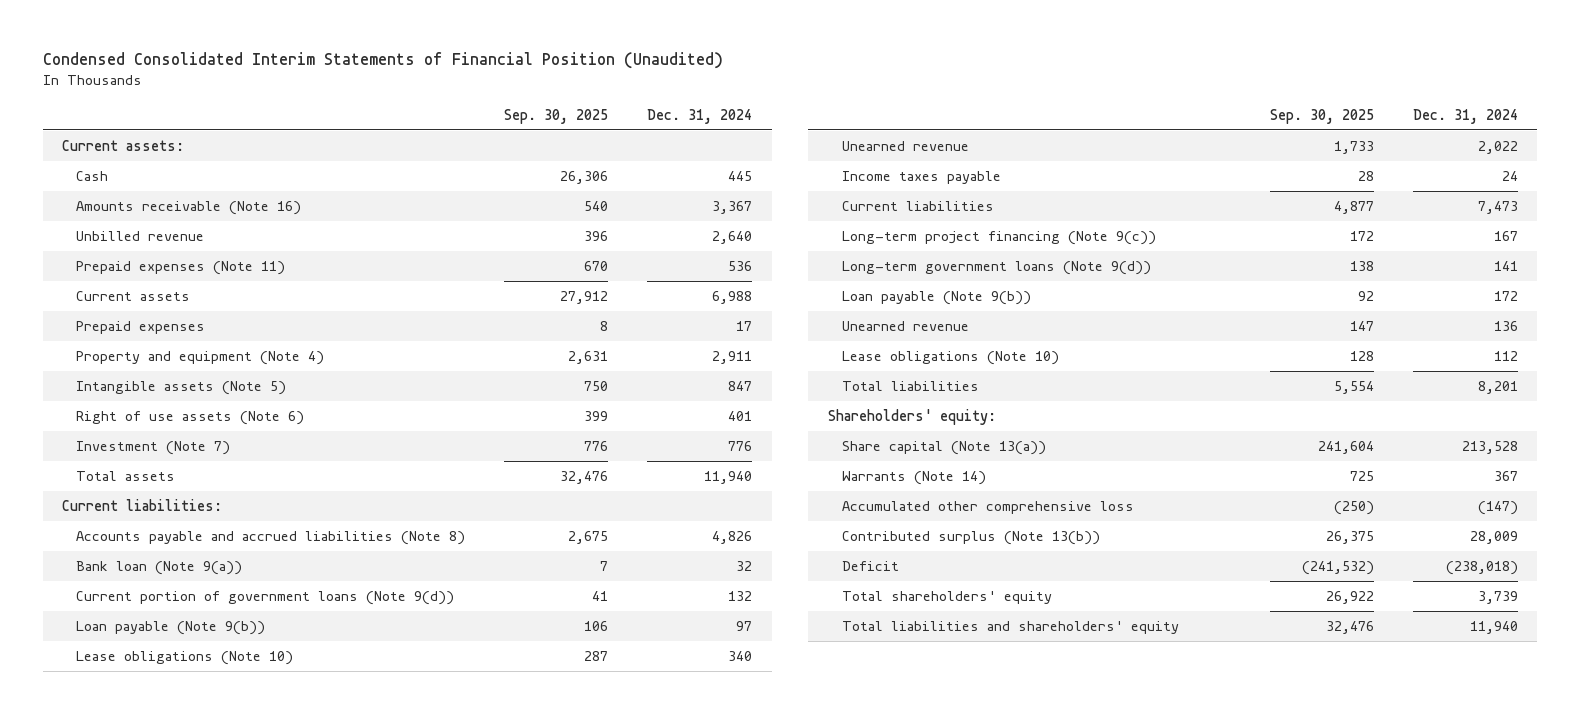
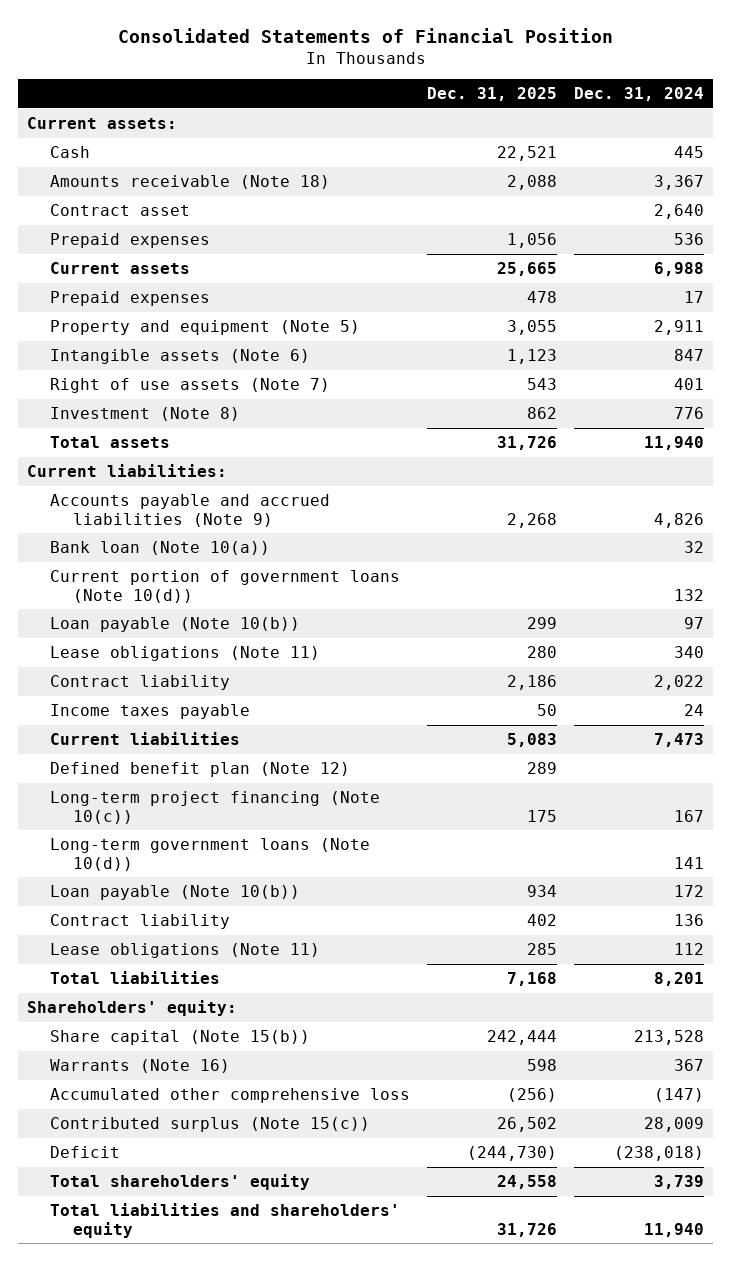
[42,52,723,70] Condensed Consolidated Interim Statements of Financial Position (Unaudited) -> [117,27,613,43] Consolidated Statements of Financial Position
[504,108,609,124] Sep. 30, 2025 -> none
none -> [427,87,558,102] Dec. 31, 2025
[76,201,302,216] Amounts receivable (Note 16) -> [49,174,330,189] Amounts receivable (Note 18)
[76,231,205,242] Unbilled revenue -> [49,203,190,216] Contract asset
[76,261,286,276] Prepaid expenses (Note 11) -> [49,232,210,248] Prepaid expenses
[76,351,325,366] Property and equipment (Note 4) -> [49,319,360,335] Property and equipment (Note 5)
[76,381,287,396] Intangible assets (Note 5) -> [49,348,310,364] Intangible assets (Note 6)
[76,411,305,426] Right of use assets (Note 6) -> [49,377,330,393] Right of use assets (Note 7)
[76,441,231,456] Investment (Note 7) -> [49,406,240,421] Investment (Note 8)
[76,531,466,546] Accounts payable and accrued liabilities (Note 8) -> [49,493,330,527] Accounts payable and accrued liabilities (Note 9)
[76,561,243,576] Bank loan (Note 9(a)) -> [49,540,270,555] Bank loan (Note 10(a))
[76,591,455,606] Current portion of government loans (Note 9(d)) -> [49,569,400,603] Current portion of government loans (Note 10(d))
[76,621,266,636] Loan payable (Note 9(b)) -> [49,616,300,632] Loan payable (Note 10(b))
[76,651,294,666] Lease obligations (Note 10) -> [49,645,320,661] Lease obligations (Note 11)
[841,141,969,152] Unearned revenue -> [49,674,230,690] Contract liability
none -> [49,761,350,777] Defined benefit plan (Note 12)
[841,231,1156,246] Long-term project financing (Note 9(c)) -> [49,790,380,824] Long-term project financing (Note 10(c))
[841,261,1151,276] Long-term government loans (Note 9(d)) -> [49,837,370,871] Long-term government loans (Note 10(d))
[841,291,1031,306] Loan payable (Note 9(b)) -> [49,884,300,900] Loan payable (Note 10(b))
[841,321,969,332] Unearned revenue -> [49,913,230,929] Contract liability
[841,351,1059,366] Lease obligations (Note 10) -> [49,942,320,958] Lease obligations (Note 11)
[841,441,1046,456] Share capital (Note 13(a)) -> [49,1029,310,1045] Share capital (Note 15(b))
[841,471,986,486] Warrants (Note 14) -> [49,1058,230,1073] Warrants (Note 16)
[841,531,1100,546] Contributed surplus (Note 13(b)) -> [49,1116,370,1132] Contributed surplus (Note 15(c))

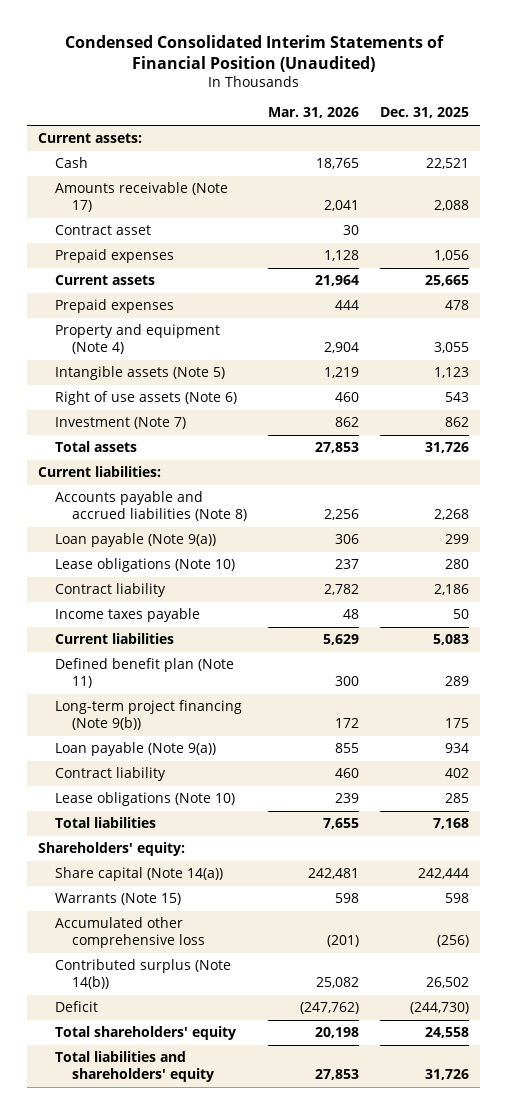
[117,27,613,43] Consolidated Statements of Financial Position -> [64,34,444,72] Condensed Consolidated Interim Statements of Financial Position (Unaudited)
[574,87,705,102] Dec. 31, 2024 -> none
none -> [268,107,360,119] Mar. 31, 2026
[49,174,330,189] Amounts receivable (Note 18) -> [55,182,229,213] Amounts receivable (Note 17)
[49,319,360,335] Property and equipment (Note 5) -> [55,324,221,355] Property and equipment (Note 4)
[49,348,310,364] Intangible assets (Note 6) -> [55,366,226,381] Intangible assets (Note 5)
[49,377,330,393] Right of use assets (Note 7) -> [55,391,238,406] Right of use assets (Note 6)
[49,406,240,421] Investment (Note 8) -> [55,417,187,430] Investment (Note 7)
[49,540,270,555] Bank loan (Note 10(a)) -> none
[49,569,400,603] Current portion of government loans (Note 10(d)) -> none
[49,493,330,527] Accounts payable and accrued liabilities (Note 9) -> [55,491,248,522] Accounts payable and accrued liabilities (Note 8)
[49,616,300,632] Loan payable (Note 10(b)) -> [55,533,217,548] Loan payable (Note 9(a))
[49,645,320,661] Lease obligations (Note 11) -> [55,558,236,573] Lease obligations (Note 10)
[49,837,370,871] Long-term government loans (Note 10(d)) -> none
[49,761,350,777] Defined benefit plan (Note 12) -> [55,658,235,689] Defined benefit plan (Note 11)
[49,790,380,824] Long-term project financing (Note 10(c)) -> [55,700,243,731] Long-term project financing (Note 9(b))
[49,884,300,900] Loan payable (Note 10(b)) -> [55,742,217,757] Loan payable (Note 9(a))
[49,942,320,958] Lease obligations (Note 11) -> [55,792,236,807] Lease obligations (Note 10)
[49,1029,310,1045] Share capital (Note 15(b)) -> [55,867,224,882] Share capital (Note 14(a))
[49,1058,230,1073] Warrants (Note 16) -> [55,893,182,906] Warrants (Note 15)
[49,1116,370,1132] Contributed surplus (Note 15(c)) -> [55,959,232,990] Contributed surplus (Note 14(b))

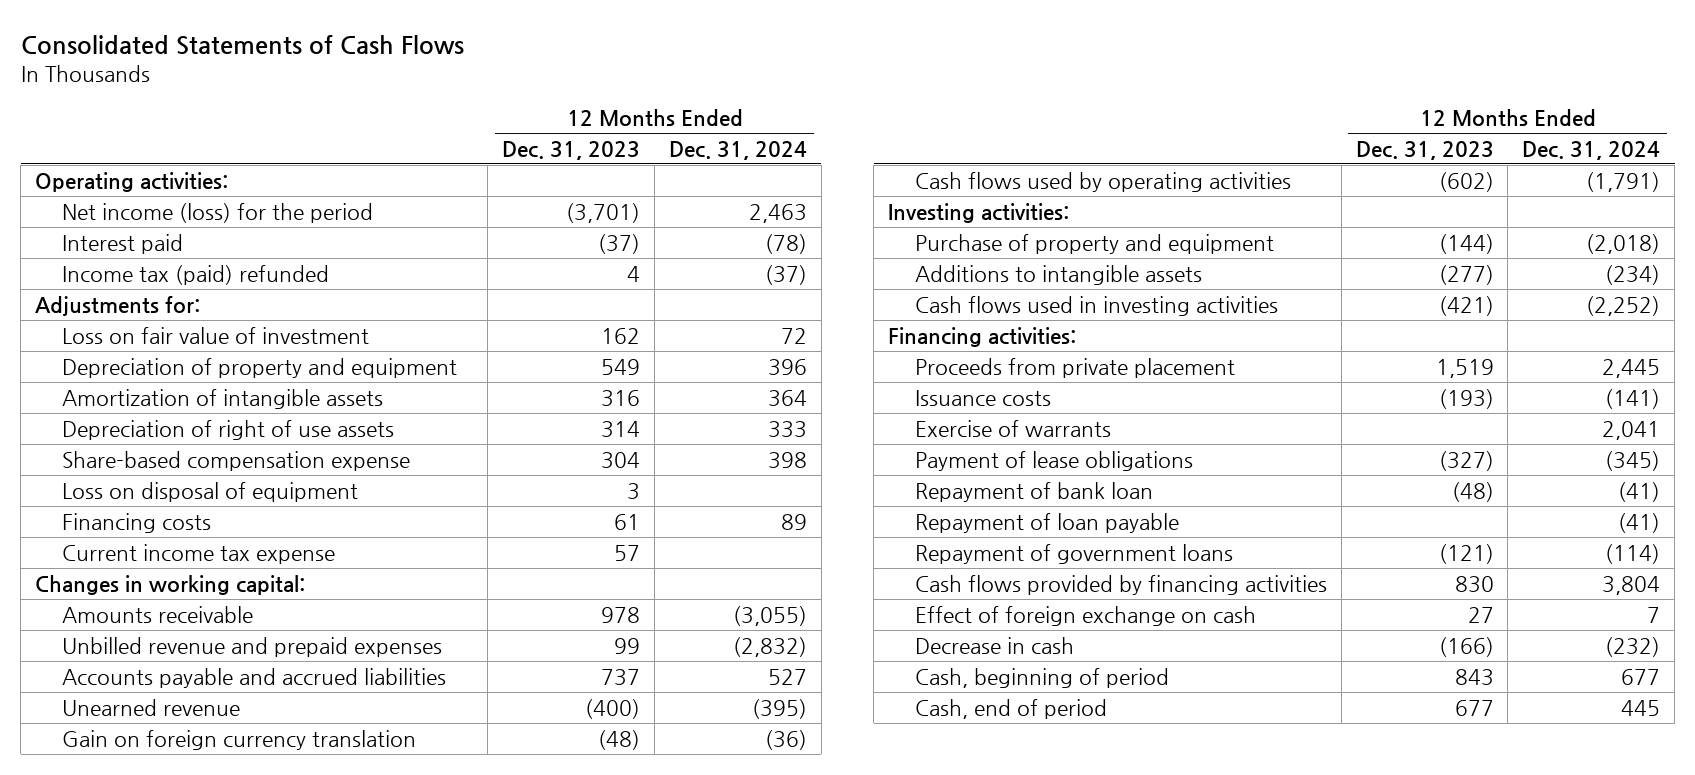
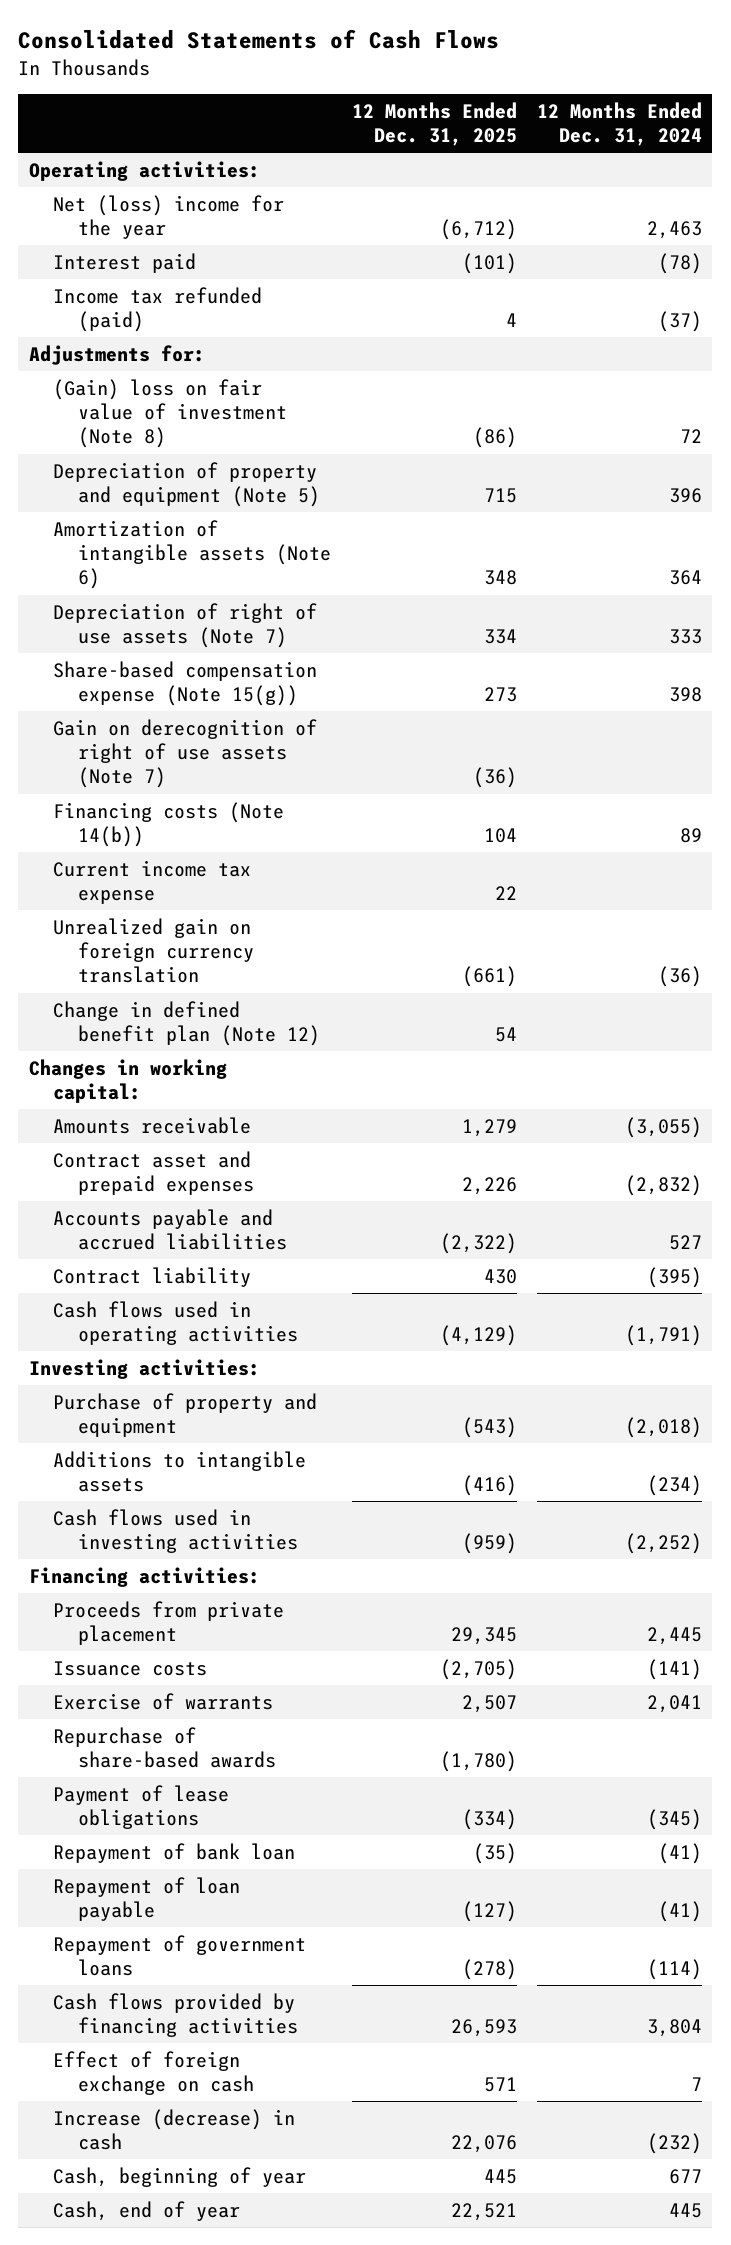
[502,140,641,160] Dec. 31, 2023 -> none
none -> [351,101,517,147] 12 Months Ended Dec. 31, 2025
[61,202,373,223] Net income (loss) for the period -> [53,194,285,240] Net (loss) income for the year
[61,264,329,285] Income tax (paid) refunded -> [53,286,263,333] Income tax refunded (paid)
[61,481,358,502] Loss on disposal of equipment -> none
[61,326,369,344] Loss on fair value of investment -> [53,378,288,449] (Gain) loss on fair value of investment (Note 8)
[61,357,457,378] Depreciation of property and equipment -> [53,461,321,508] Depreciation of property and equipment (Note 5)
[61,388,383,409] Amortization of intangible assets -> [53,519,332,590] Amortization of intangible assets (Note 6)
[61,419,394,440] Depreciation of right of use assets -> [53,602,318,649] Depreciation of right of use assets (Note 7)
[61,450,410,471] Share-based compensation expense -> [53,660,318,707] Share-based compensation expense (Note 15(g))
none -> [53,718,318,789] Gain on derecognition of right of use assets (Note 7)
[61,512,211,533] Financing costs -> [53,801,285,848] Financing costs (Note 14(b))
none -> [53,917,255,984] Unrealized gain on foreign currency translation
none -> [53,1000,321,1047] Change in defined benefit plan (Note 12)
[61,636,442,657] Unbilled revenue and prepaid expenses -> [53,1150,255,1196] Contract asset and prepaid expenses
[61,729,416,750] Gain on foreign currency translation -> none
[61,698,240,716] Unearned revenue -> [53,1266,252,1287] Contract liability
[914,171,1291,192] Cash flows used by operating activities -> [53,1300,299,1346] Cash flows used in operating activities
none -> [53,1726,277,1769] Repurchase of share-based awards
[914,636,1074,654] Decrease in cash -> [53,2108,296,2151] Increase (decrease) in cash
[914,667,1169,688] Cash, beginning of period -> [53,2166,307,2187] Cash, beginning of year
[914,698,1107,719] Cash, end of period -> [53,2200,241,2221] Cash, end of year

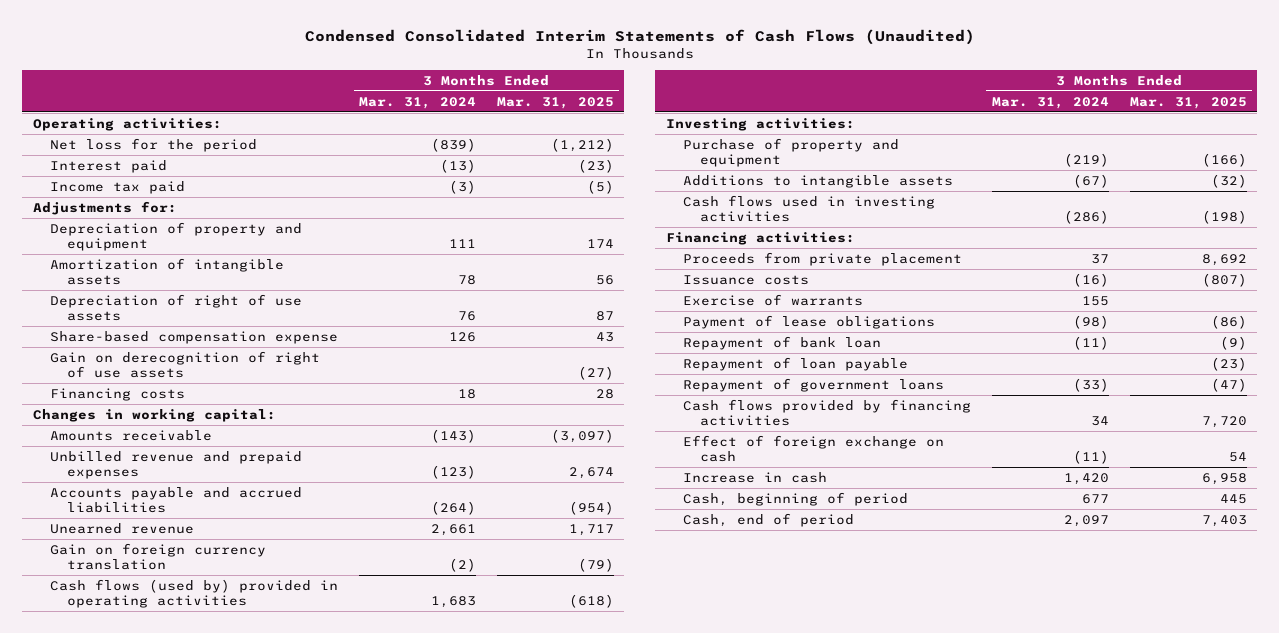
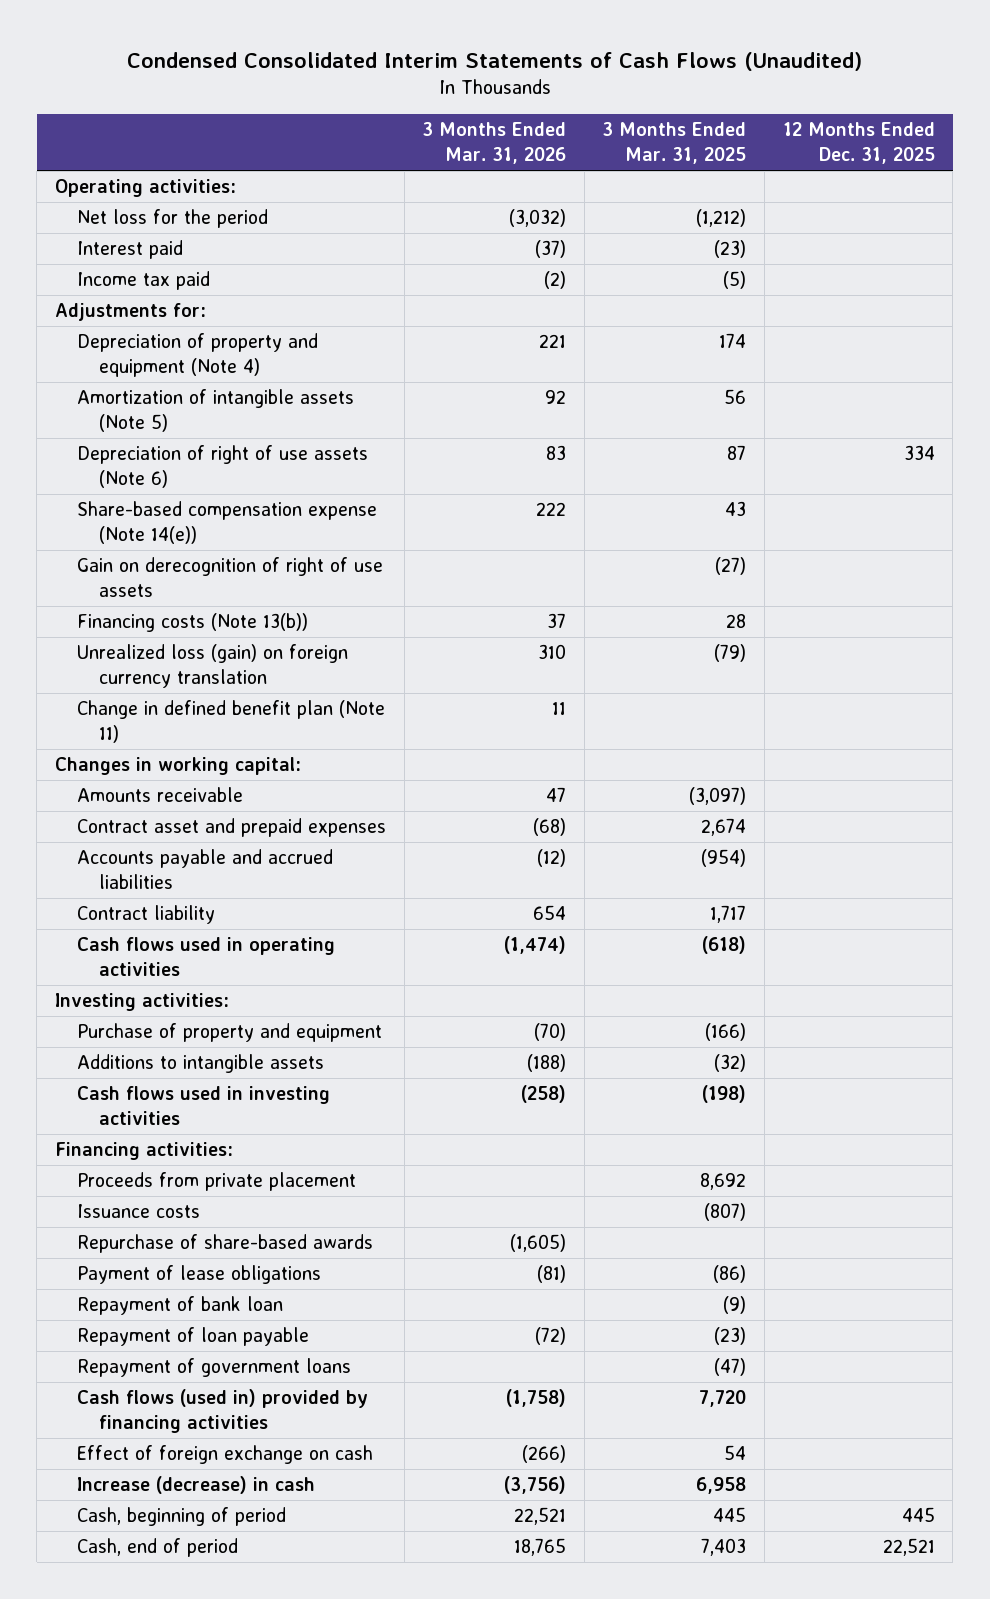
[358,96,476,109] Mar. 31, 2024 -> none
none -> [422,122,567,165] 3 Months Ended Mar. 31, 2026
none -> [782,122,935,165] 12 Months Ended Dec. 31, 2025
[49,221,302,252] Depreciation of property and equipment -> [76,333,318,378] Depreciation of property and equipment (Note 4)
[49,257,284,286] Amortization of intangible assets -> [76,389,354,433] Amortization of intangible assets (Note 5)
[49,293,302,322] Depreciation of right of use assets -> [76,445,368,489] Depreciation of right of use assets (Note 6)
[49,330,338,344] Share-based compensation expense -> [76,501,377,545] Share-based compensation expense (Note 14(e))
[49,387,185,401] Financing costs -> [76,613,308,633] Financing costs (Note 13(b))
none -> [76,644,348,689] Unrealized loss (gain) on foreign currency translation
none -> [76,700,385,744] Change in defined benefit plan (Note 11)
[49,450,302,480] Unbilled revenue and prepaid expenses -> [76,818,386,838] Contract asset and prepaid expenses
[49,542,266,571] Gain on foreign currency translation -> none
[49,522,194,534] Unearned revenue -> [76,905,215,925] Contract liability
[49,578,338,609] Cash flows (used by) provided in operating activities -> [76,937,335,977] Cash flows used in operating activities
[682,293,863,306] Exercise of warrants -> none
none -> [76,1234,373,1254] Repurchase of share-based awards
[682,398,971,427] Cash flows provided by financing activities -> [76,1389,368,1434] Cash flows (used in) provided by financing activities
[682,471,827,483] Increase in cash -> [76,1476,315,1495] Increase (decrease) in cash

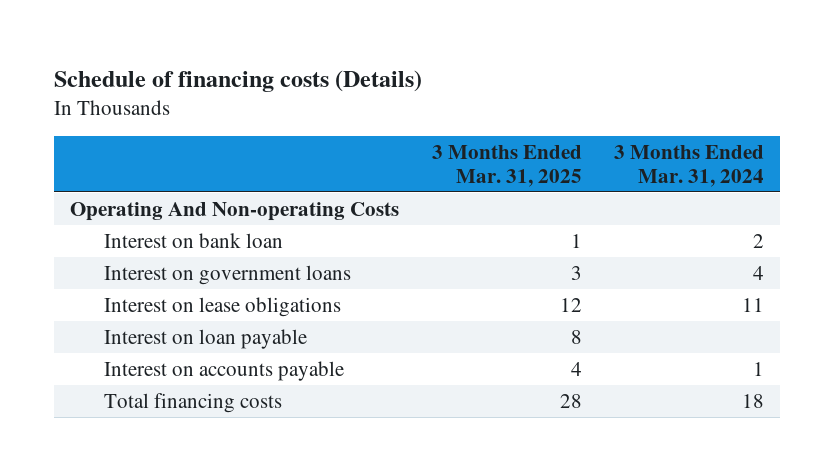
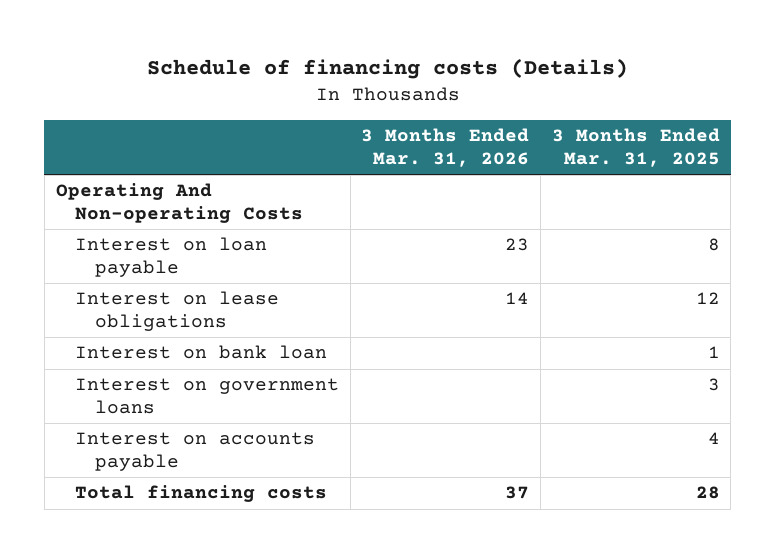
[613,144,764,187] 3 Months Ended Mar. 31, 2024 -> none
none -> [361,128,530,167] 3 Months Ended Mar. 31, 2026
[103,329,307,350] Interest on loan payable -> [75,237,268,278] Interest on loan payable
[103,297,341,318] Interest on lease obligations -> [75,291,280,332] Interest on lease obligations

